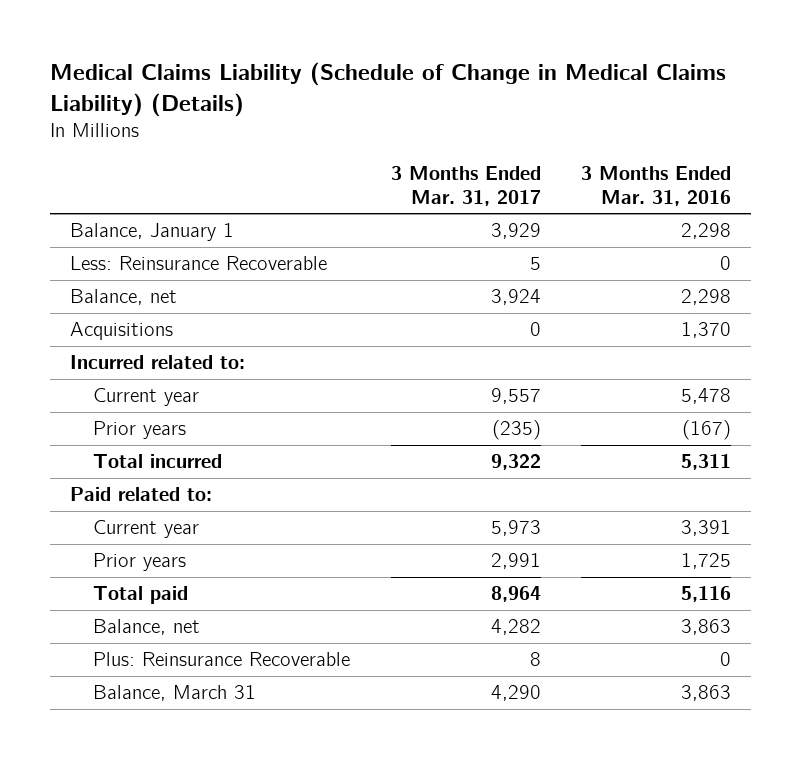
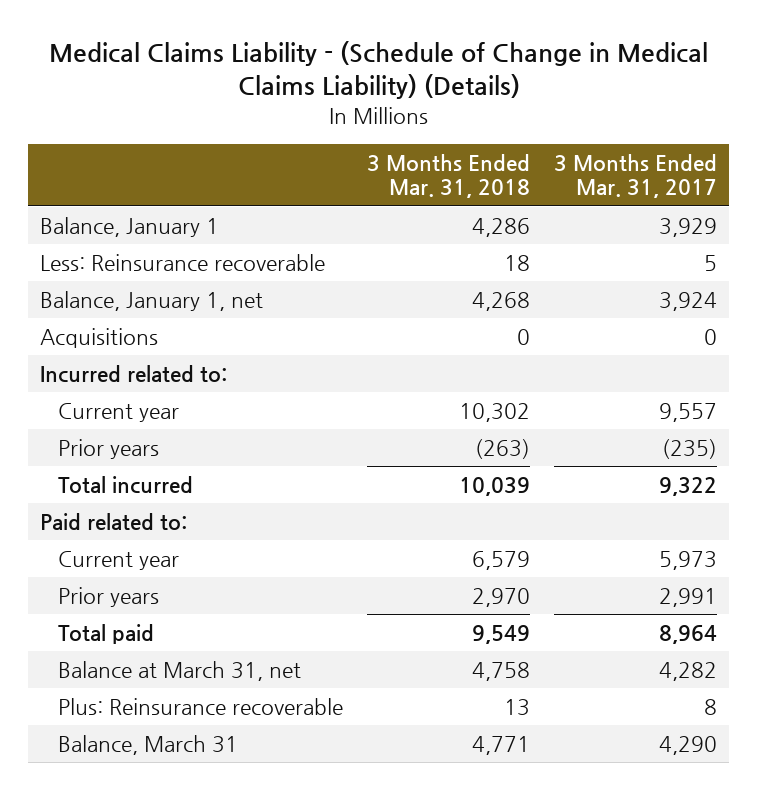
[50,62,727,117] Medical Claims Liability (Schedule of Change in Medical Claims Liability) (Details) -> [48,41,708,100] Medical Claims Liability - (Schedule of Change in Medical Claims Liability) (Details)
[581,165,732,206] 3 Months Ended Mar. 31, 2016 -> none
none -> [367,153,531,199] 3 Months Ended Mar. 31, 2018
[70,256,328,271] Less: Reinsurance Recoverable -> [40,253,326,271] Less: Reinsurance recoverable
[70,289,178,306] Balance, net -> [40,290,264,311] Balance, January 1, net
[93,619,201,636] Balance, net -> [58,660,302,681] Balance at March 31, net
[93,652,351,667] Plus: Reinsurance Recoverable -> [58,697,344,715] Plus: Reinsurance recoverable

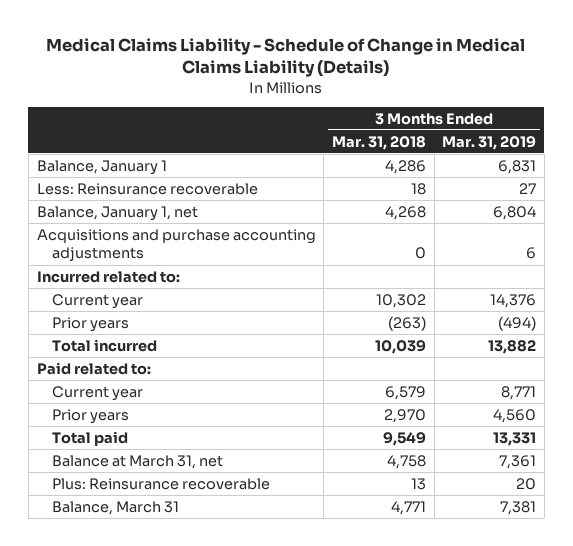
[48,41,708,100] Medical Claims Liability - (Schedule of Change in Medical Claims Liability) (Details) -> [46,37,526,78] Medical Claims Liability - Schedule of Change in Medical Claims Liability (Details)
[554,153,718,199] 3 Months Ended Mar. 31, 2017 -> none
none -> [442,135,537,150] Mar. 31, 2019
[40,327,159,348] Acquisitions -> [36,228,316,262] Acquisitions and purchase accounting adjustments

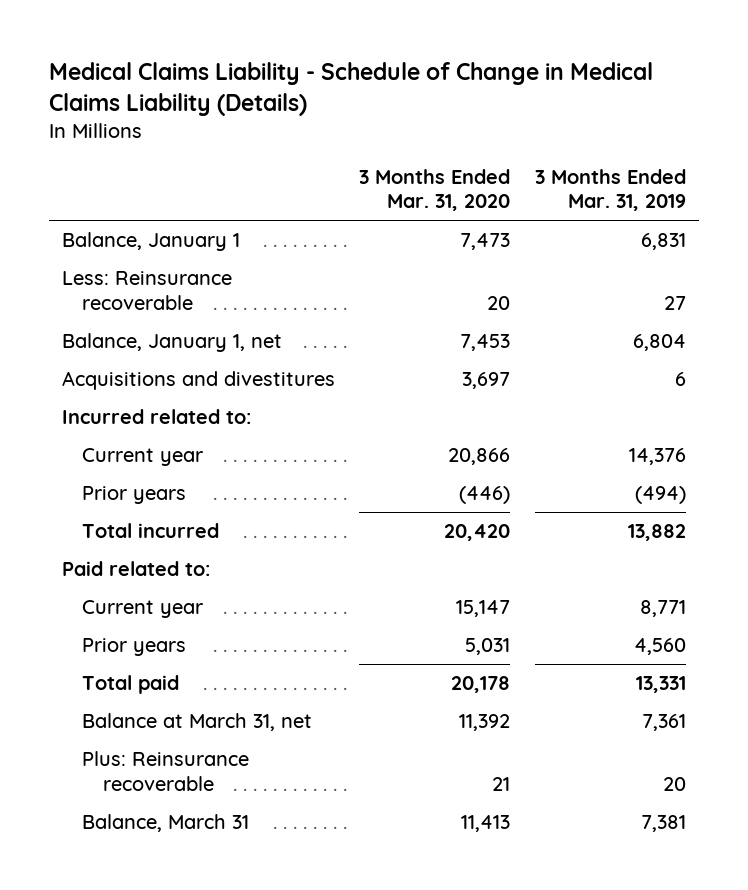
[331,135,426,150] Mar. 31, 2018 -> none
none -> [359,168,511,212] 3 Months Ended Mar. 31, 2020
[36,228,316,262] Acquisitions and purchase accounting adjustments -> [61,371,335,391] Acquisitions and divestitures

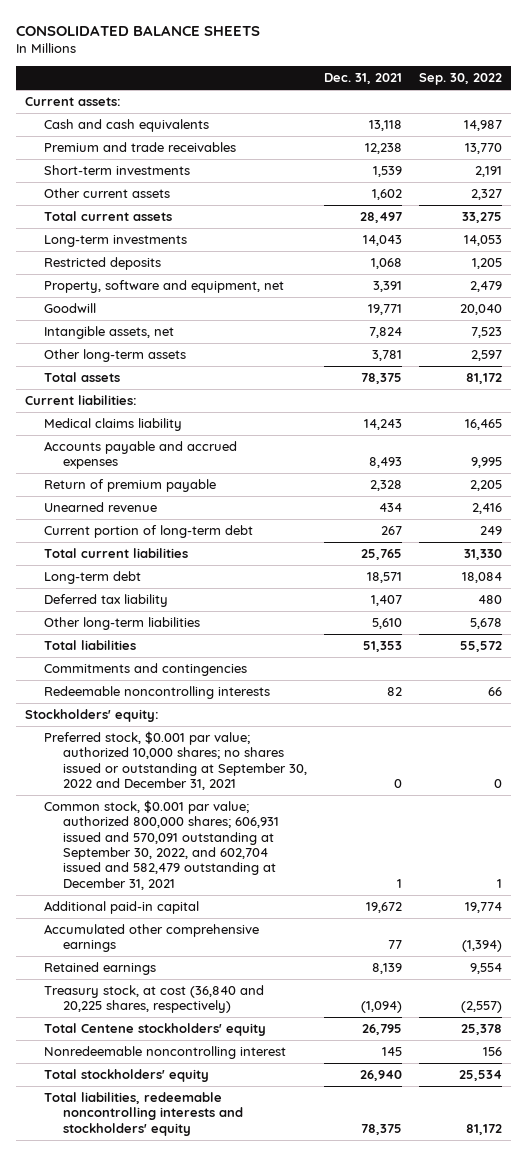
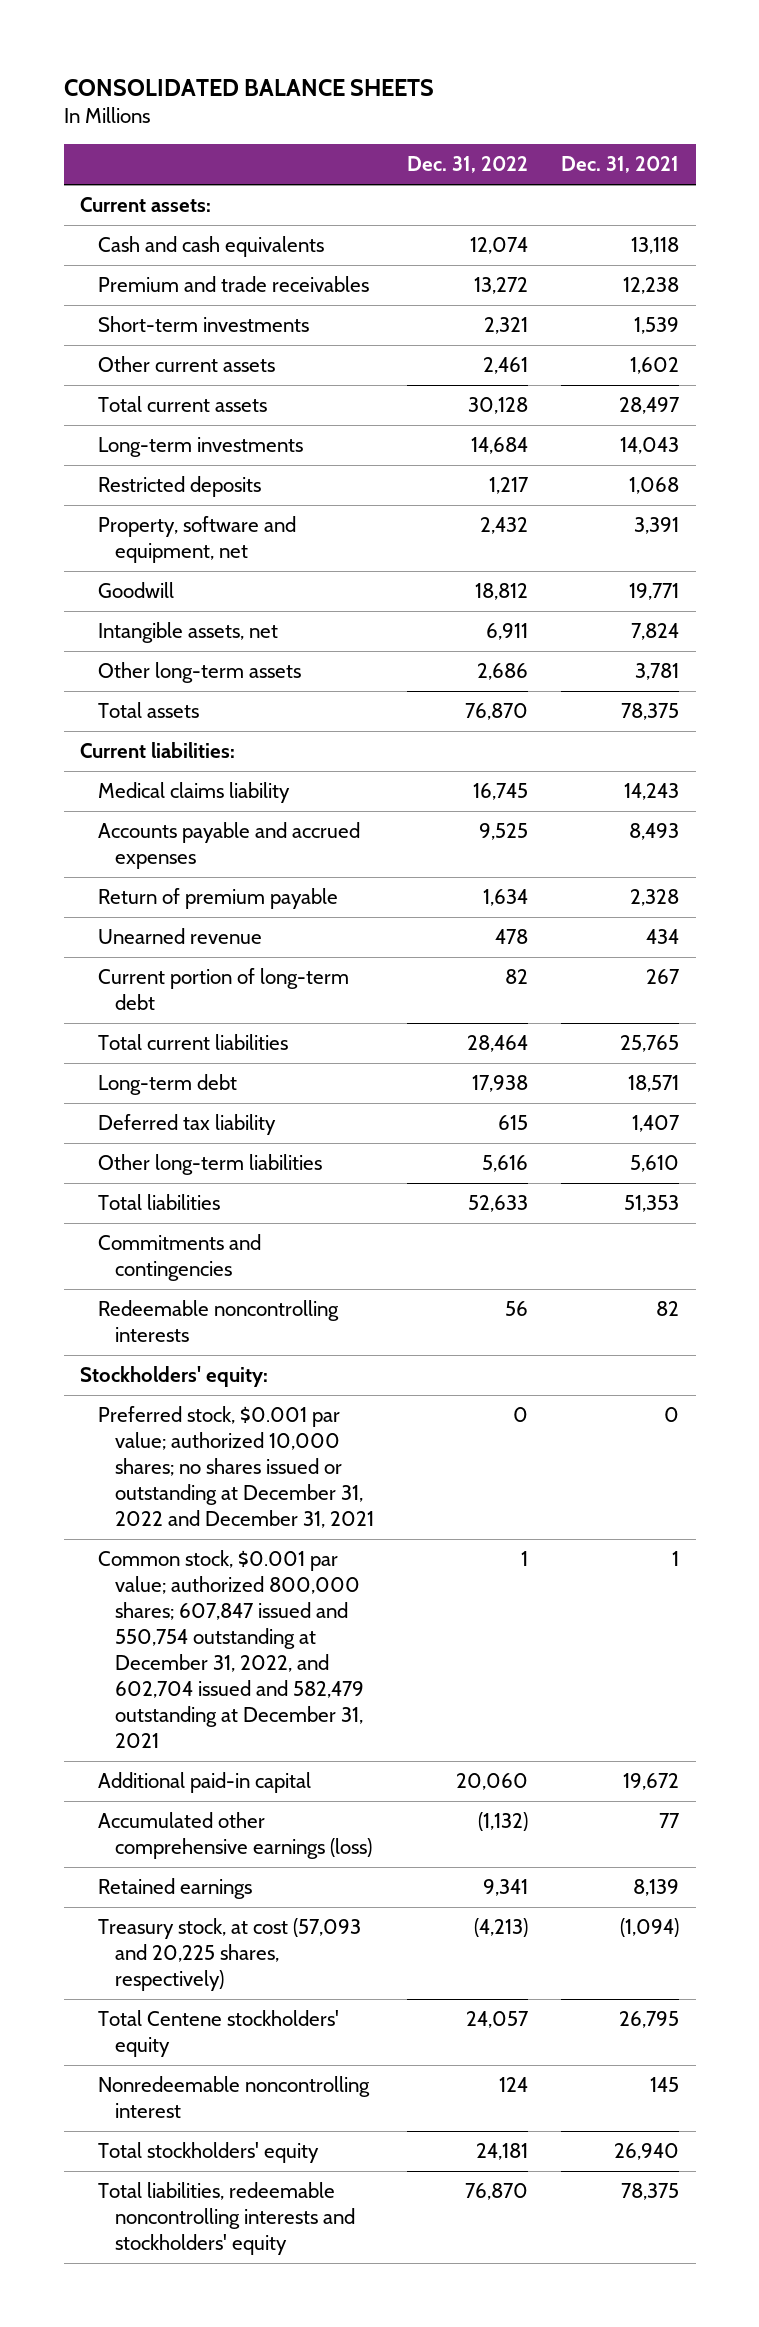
[418,73,502,86] Sep. 30, 2022 -> none
none -> [407,156,529,174] Dec. 31, 2022
[43,731,307,791] Preferred stock, $0.001 par value; authorized 10,000 shares; no shares issued or outstanding at September 30, 2022 and December 31, 2021 -> [97,1406,374,1529] Preferred stock, $0.001 par value; authorized 10,000 shares; no shares issued or outstanding at December 31, 2022 and December 31, 2021
[43,800,279,890] Common stock, $0.001 par value; authorized 800,000 shares; 606,931 issued and 570,091 outstanding at September 30, 2022, and 602,704 issued and 582,479 outstanding at December 31, 2021 -> [97,1550,364,1749] Common stock, $0.001 par value; authorized 800,000 shares; 607,847 issued and 550,754 outstanding at December 31, 2022, and 602,704 issued and 582,479 outstanding at December 31, 2021
[43,924,259,953] Accumulated other comprehensive earnings -> [97,1812,372,1860] Accumulated other comprehensive earnings (loss)
[43,985,264,1014] Treasury stock, at cost (36,840 and 20,225 shares, respectively) -> [97,1918,361,1992] Treasury stock, at cost (57,093 and 20,225 shares, respectively)

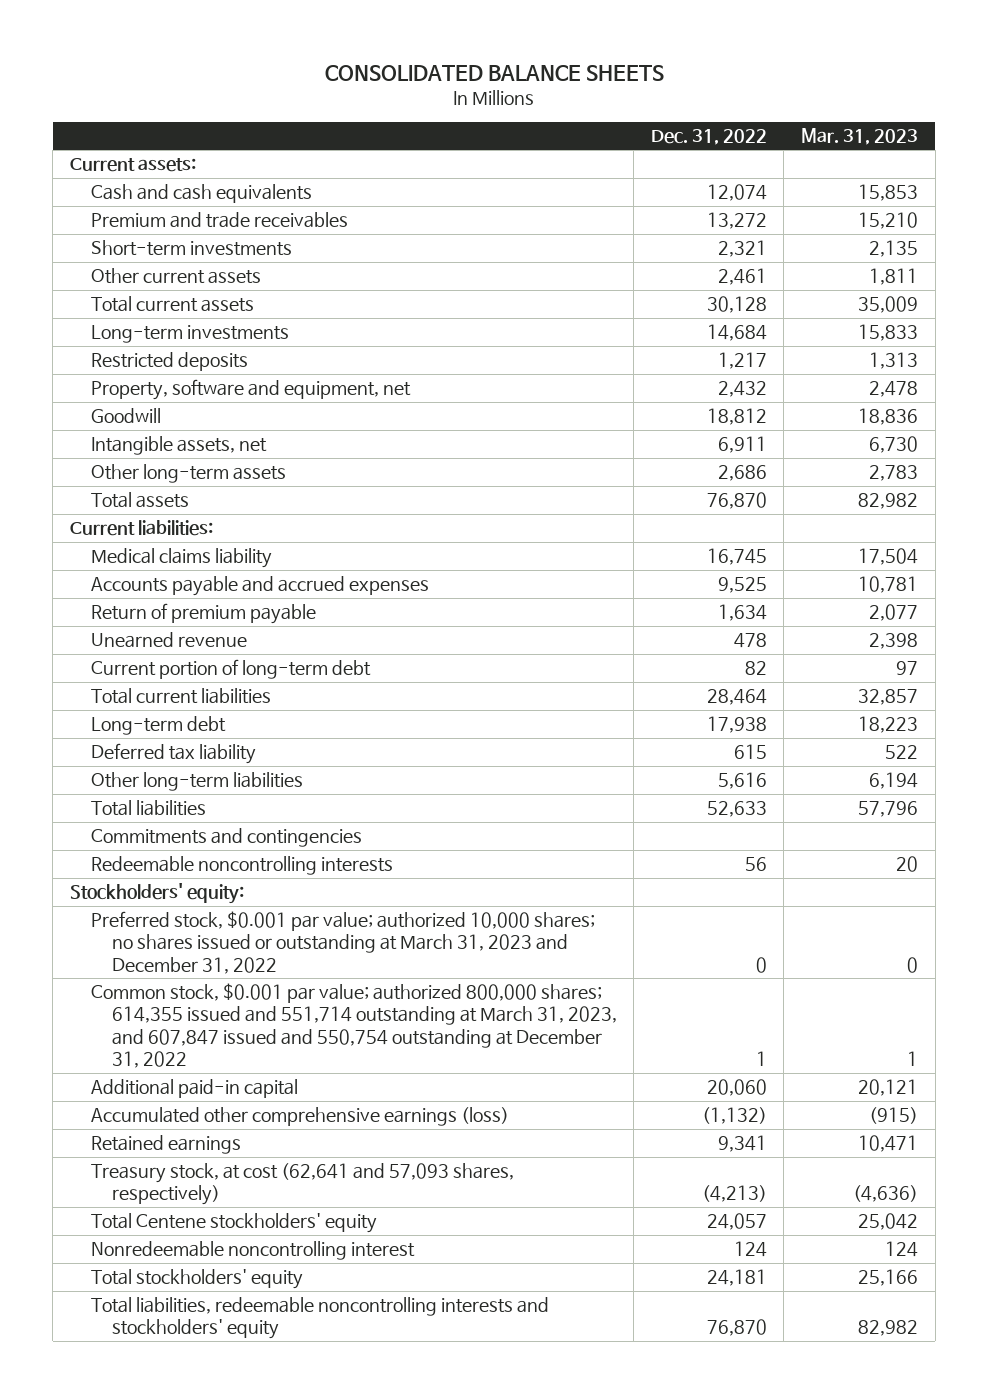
[561,156,680,174] Dec. 31, 2021 -> none
none -> [801,127,919,145] Mar. 31, 2023
[97,1406,374,1529] Preferred stock, $0.001 par value; authorized 10,000 shares; no shares issued or outstanding at December 31, 2022 and December 31, 2021 -> [90,911,595,974] Preferred stock, $0.001 par value; authorized 10,000 shares; no shares issued or outstanding at March 31, 2023 and December 31, 2022
[97,1550,364,1749] Common stock, $0.001 par value; authorized 800,000 shares; 607,847 issued and 550,754 outstanding at December 31, 2022, and 602,704 issued and 582,479 outstanding at December 31, 2021 -> [90,983,617,1069] Common stock, $0.001 par value; authorized 800,000 shares; 614,355 issued and 551,714 outstanding at March 31, 2023, and 607,847 issued and 550,754 outstanding at December 31, 2022
[97,1918,361,1992] Treasury stock, at cost (57,093 and 20,225 shares, respectively) -> [90,1163,514,1206] Treasury stock, at cost (62,641 and 57,093 shares, respectively)

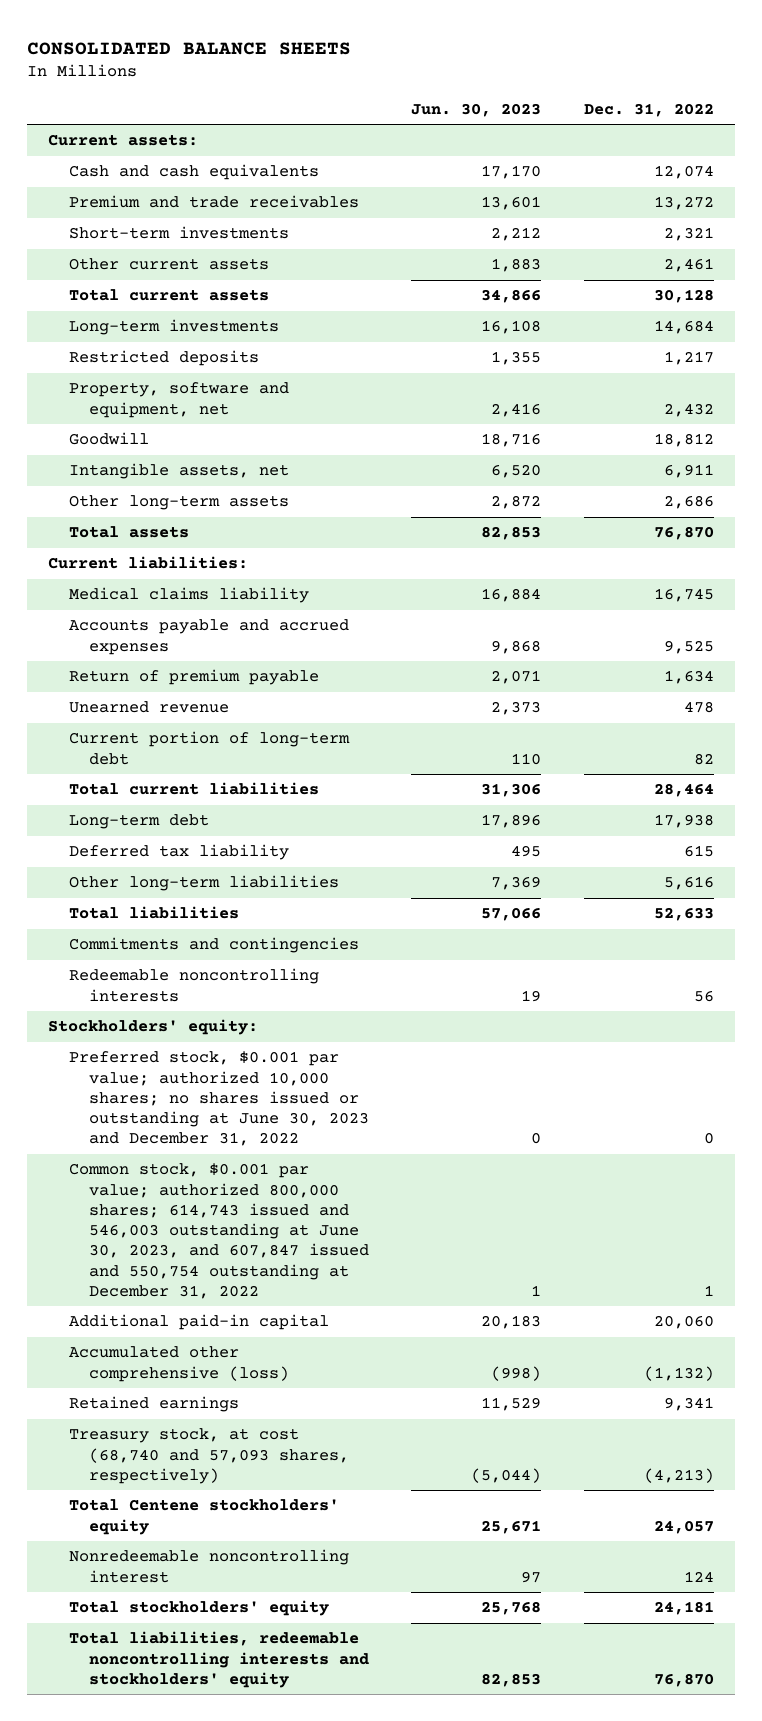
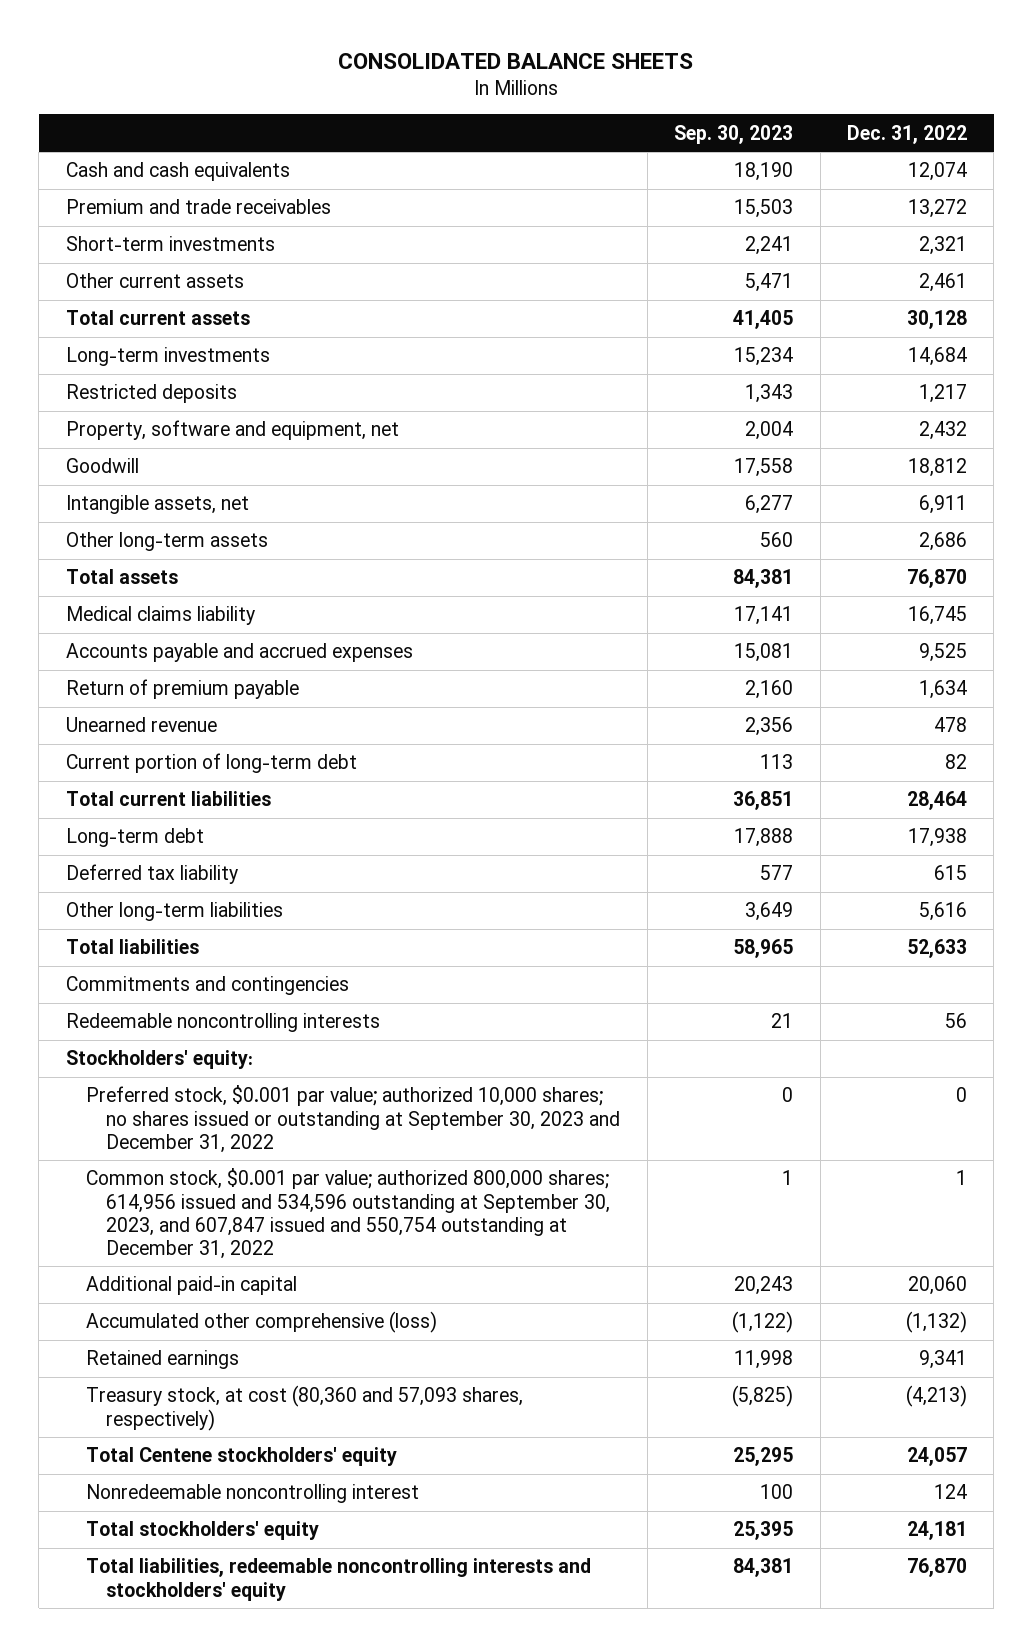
[411,102,542,117] Jun. 30, 2023 -> none
none -> [674,124,794,144] Sep. 30, 2023
[48,134,199,147] Current assets: -> none
[48,556,249,570] Current liabilities: -> none
[68,1051,370,1147] Preferred stock, $0.001 par value; authorized 10,000 shares; no shares issued or outstanding at June 30, 2023 and December 31, 2022 -> [85,1085,621,1153] Preferred stock, $0.001 par value; authorized 10,000 shares; no shares issued or outstanding at September 30, 2023 and December 31, 2022
[68,1163,370,1300] Common stock, $0.001 par value; authorized 800,000 shares; 614,743 issued and 546,003 outstanding at June 30, 2023, and 607,847 issued and 550,754 outstanding at December 31, 2022 -> [85,1168,611,1259] Common stock, $0.001 par value; authorized 800,000 shares; 614,956 issued and 534,596 outstanding at September 30, 2023, and 607,847 issued and 550,754 outstanding at December 31, 2022
[68,1428,350,1484] Treasury stock, at cost (68,740 and 57,093 shares, respectively) -> [85,1385,523,1431] Treasury stock, at cost (80,360 and 57,093 shares, respectively)

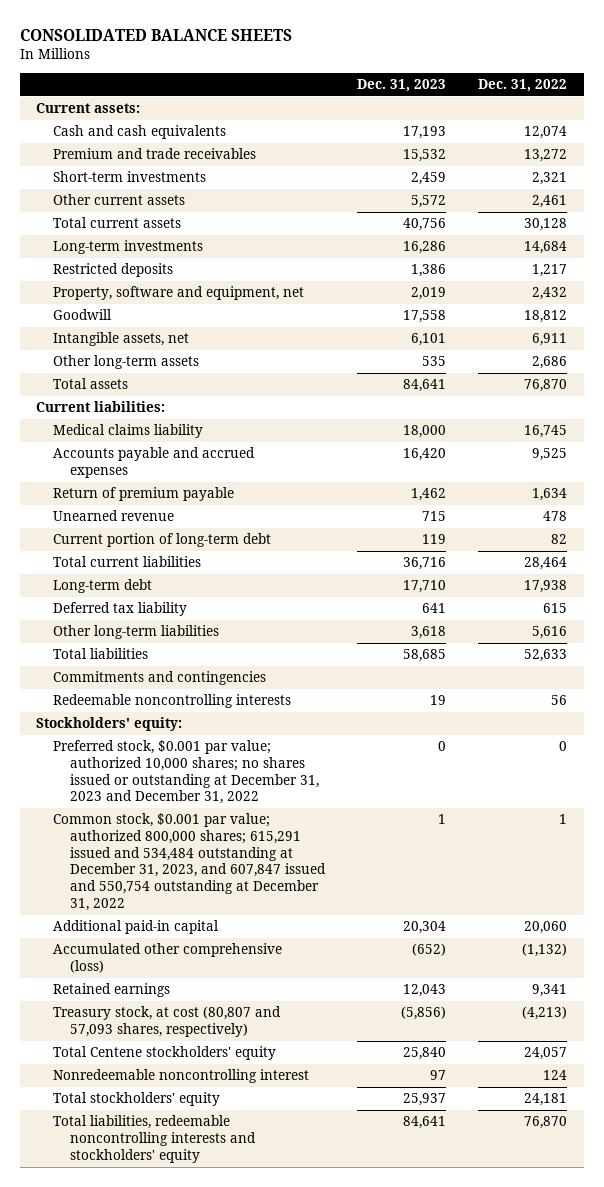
[674,124,794,144] Sep. 30, 2023 -> none
none -> [357,79,447,93] Dec. 31, 2023
none -> [36,103,141,114] Current assets:
none -> [36,401,166,413] Current liabilities:
[85,1085,621,1153] Preferred stock, $0.001 par value; authorized 10,000 shares; no shares issued or outstanding at September 30, 2023 and December 31, 2022 -> [53,740,319,805] Preferred stock, $0.001 par value; authorized 10,000 shares; no shares issued or outstanding at December 31, 2023 and December 31, 2022
[85,1168,611,1259] Common stock, $0.001 par value; authorized 800,000 shares; 614,956 issued and 534,596 outstanding at September 30, 2023, and 607,847 issued and 550,754 outstanding at December 31, 2022 -> [53,813,326,911] Common stock, $0.001 par value; authorized 800,000 shares; 615,291 issued and 534,484 outstanding at December 31, 2023, and 607,847 issued and 550,754 outstanding at December 31, 2022
[85,1385,523,1431] Treasury stock, at cost (80,360 and 57,093 shares, respectively) -> [53,1006,282,1038] Treasury stock, at cost (80,807 and 57,093 shares, respectively)

